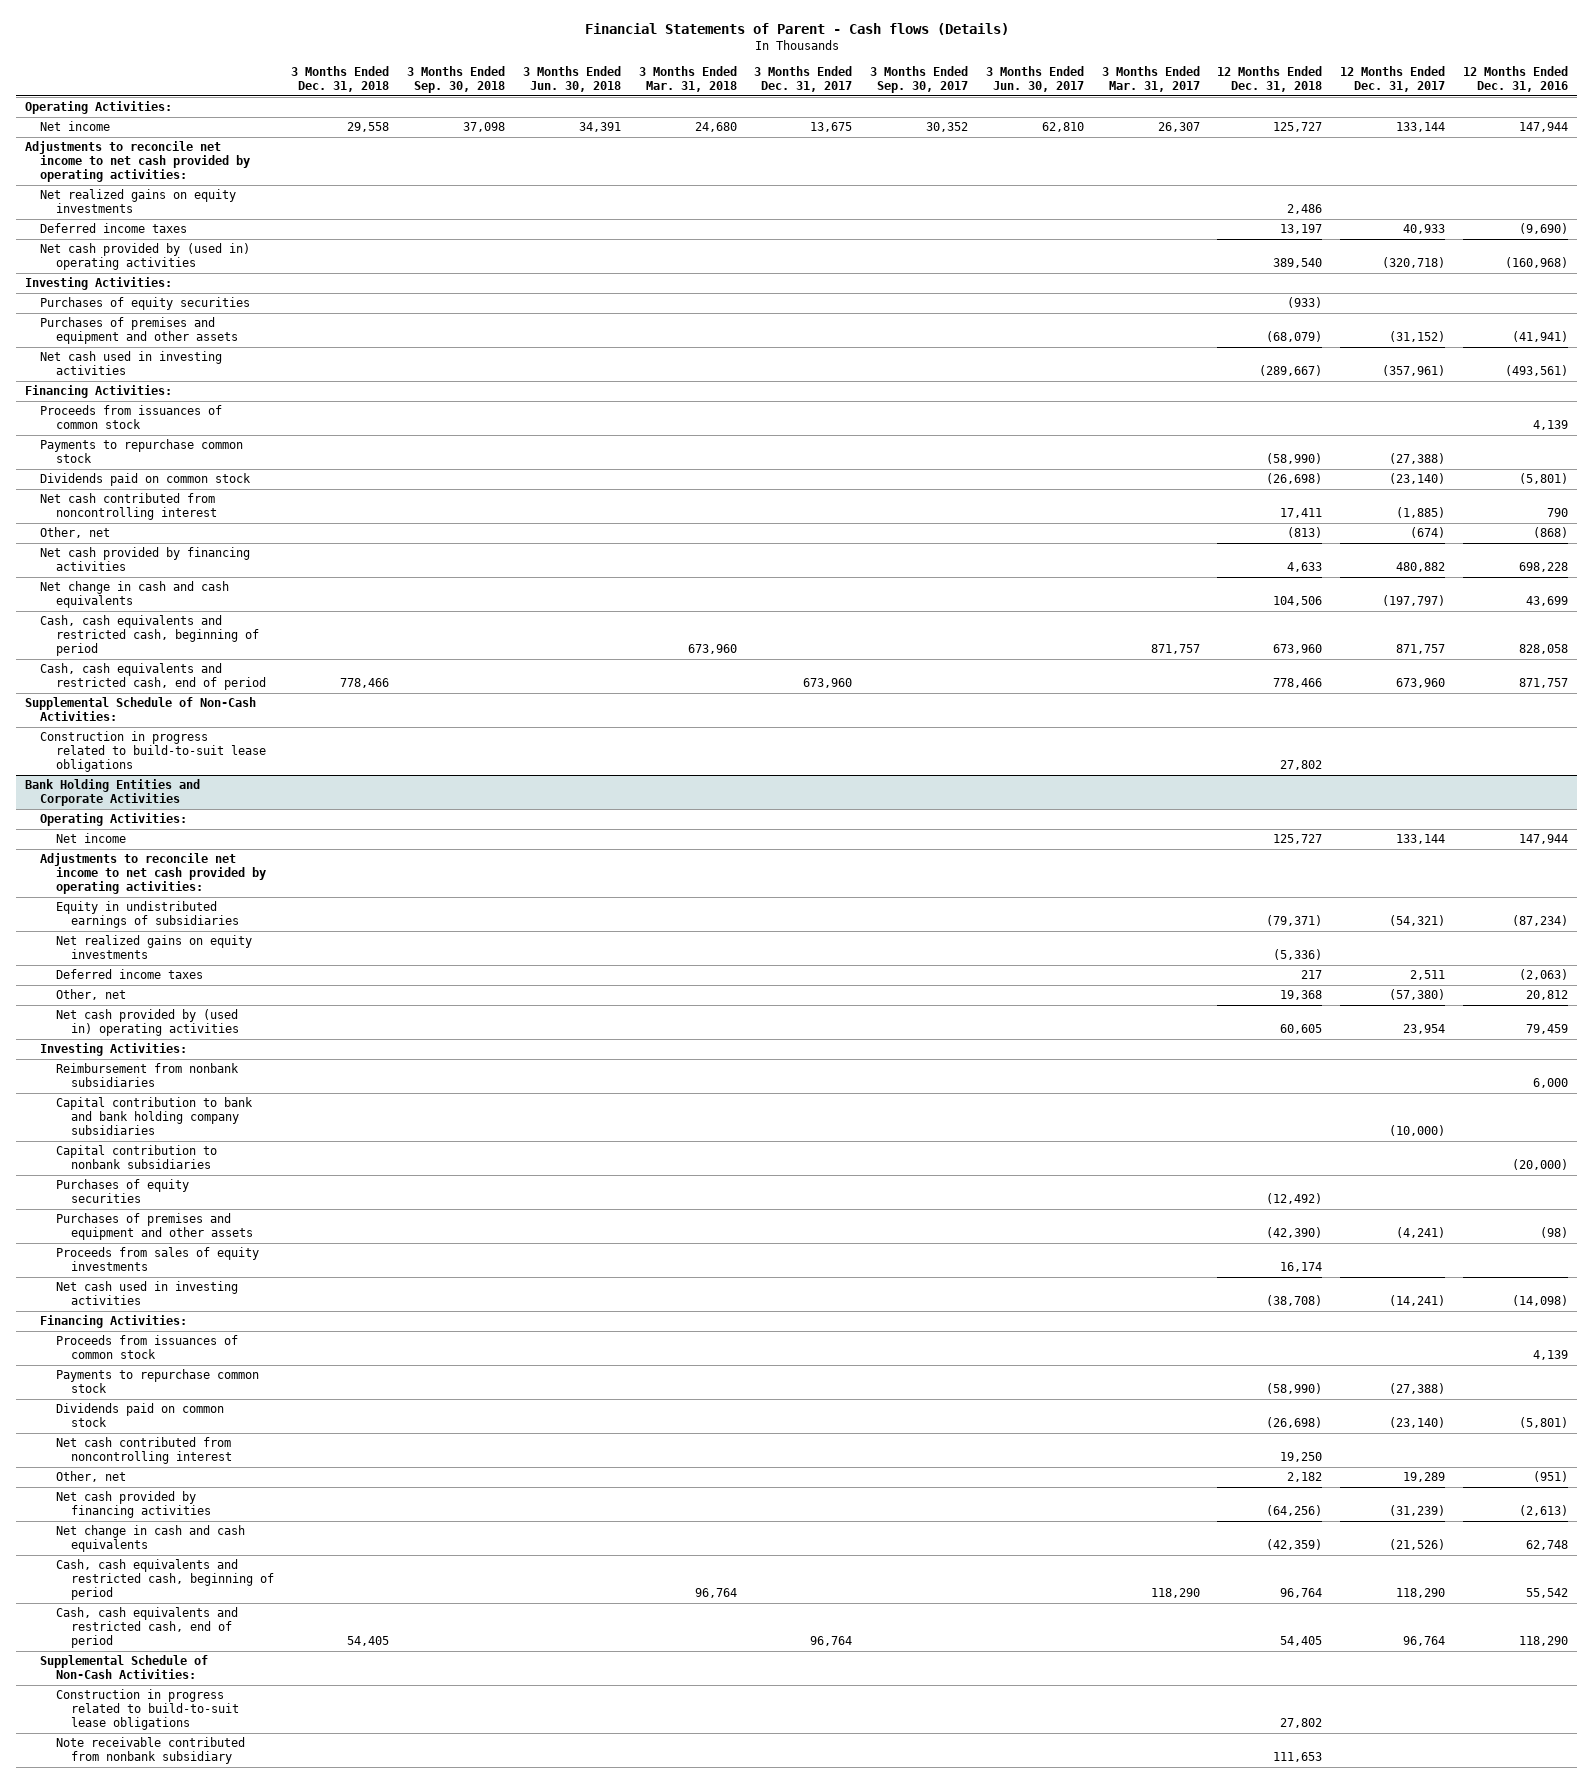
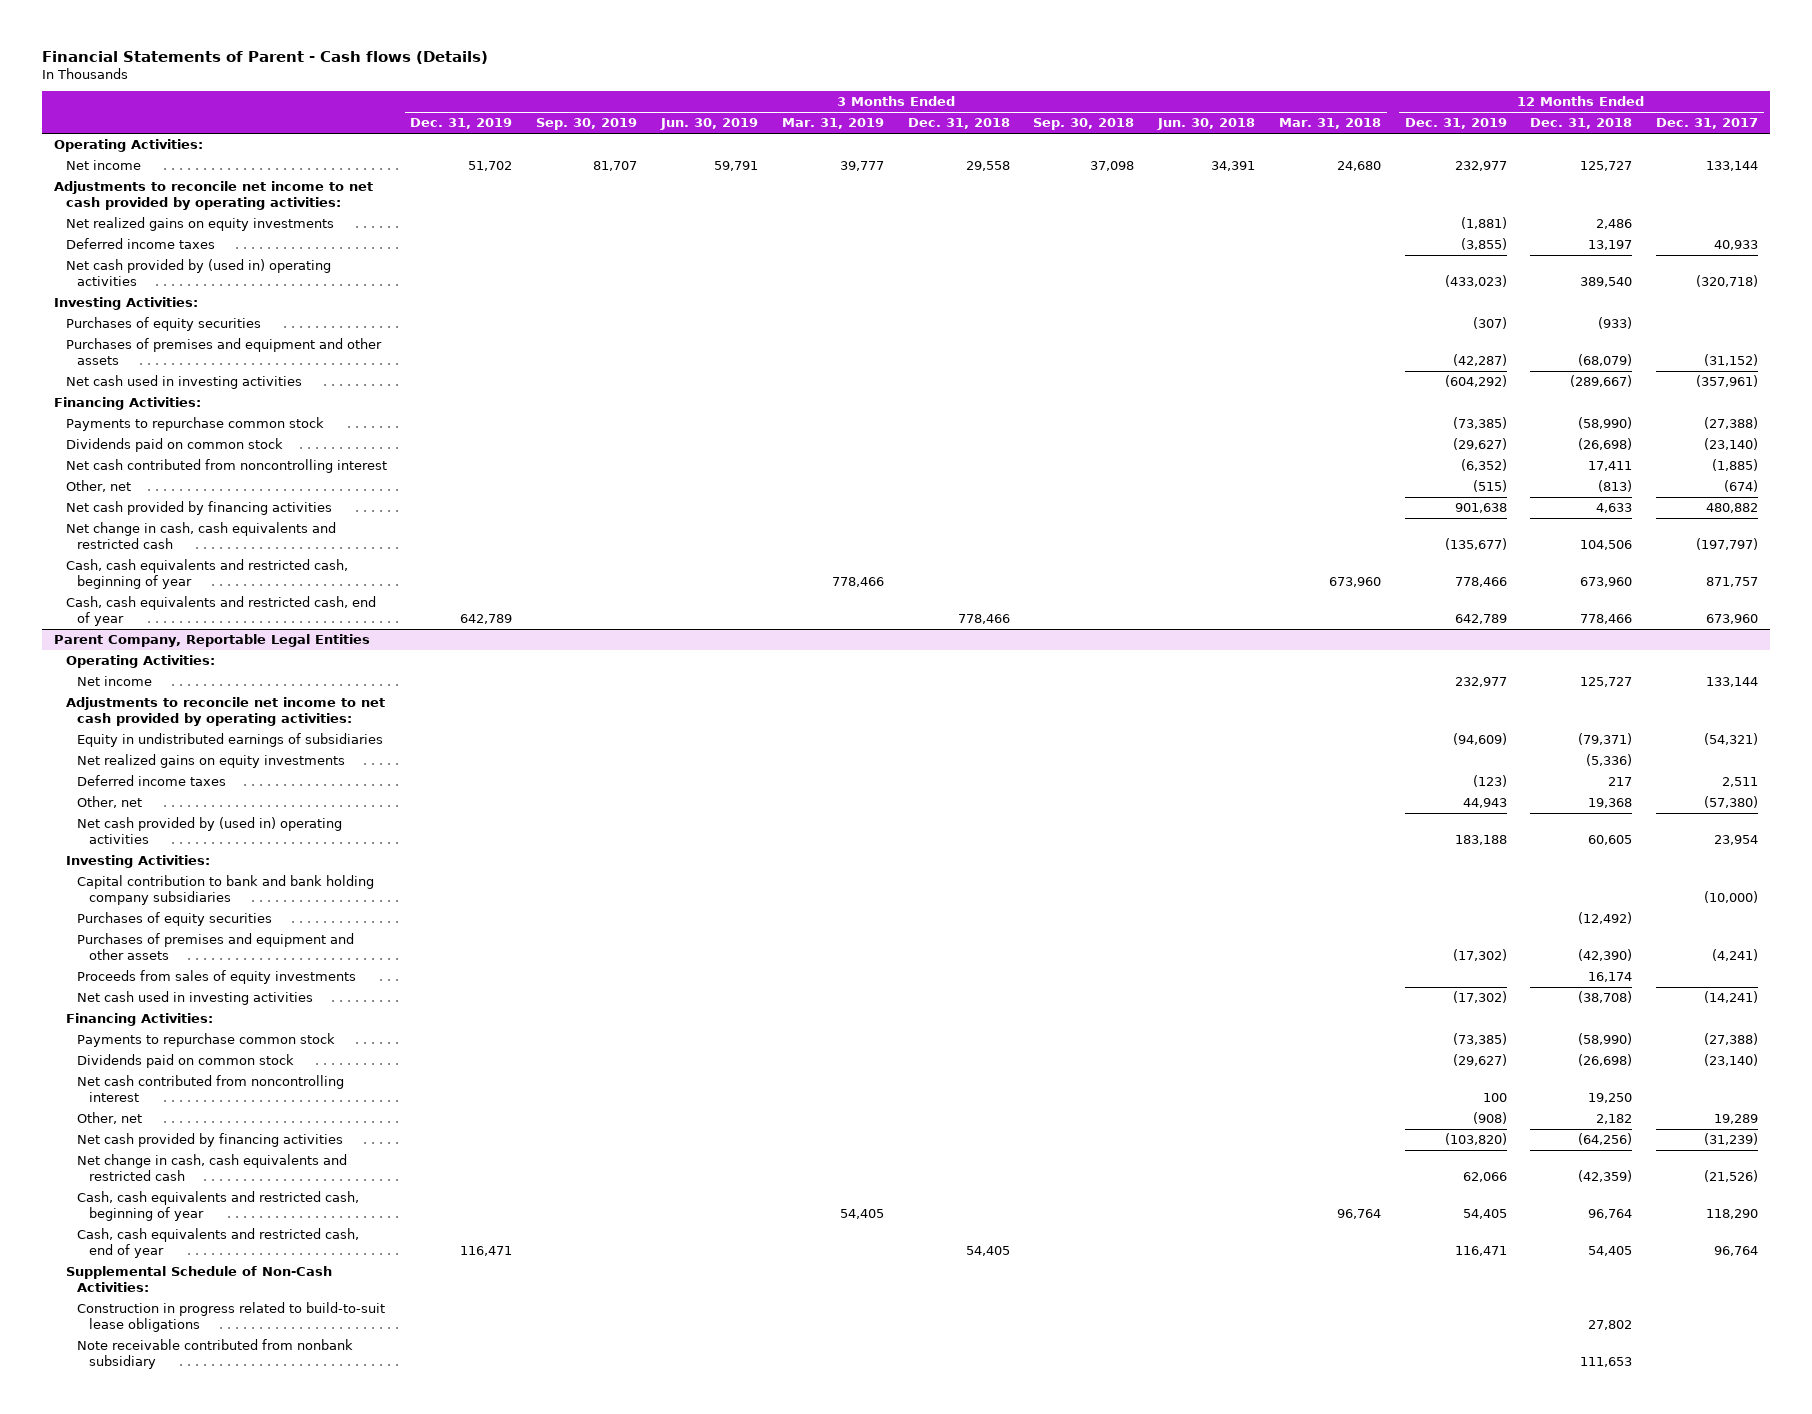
[754,65,853,92] 3 Months Ended Dec. 31, 2017 -> none
[870,65,969,93] 3 Months Ended Sep. 30, 2017 -> none
[985,65,1084,92] 3 Months Ended Jun. 30, 2017 -> none
[1101,65,1200,92] 3 Months Ended Mar. 31, 2017 -> none
[1462,65,1568,92] 12 Months Ended Dec. 31, 2016 -> none
none -> [410,118,513,130] Dec. 31, 2019
none -> [536,118,638,131] Sep. 30, 2019
none -> [660,118,759,131] Jun. 30, 2019
none -> [781,118,884,130] Mar. 31, 2019
none -> [1404,118,1507,130] Dec. 31, 2019
[40,405,223,430] Proceeds from issuances of common stock -> none
[25,697,257,722] Supplemental Schedule of Non-Cash Activities: -> none
[40,731,266,773] Construction in progress related to build-to-suit lease obligations -> none
[25,779,201,807] Bank Holding Entities and Corporate Activities -> none
[40,581,230,609] Net change in cash and cash equivalents -> [65,522,336,549] Net change in cash, cash equivalents and restricted cash
[40,615,259,657] Cash, cash equivalents and restricted cash, beginning of period -> [65,559,348,589] Cash, cash equivalents and restricted cash, beginning of year
[40,663,266,691] Cash, cash equivalents and restricted cash, end of period -> [65,596,376,626] Cash, cash equivalents and restricted cash, end of year
none -> [54,634,371,648] Parent Company, Reportable Legal Entities
[55,1063,239,1088] Reimbursement from nonbank subsidiaries -> none
[55,1145,217,1170] Capital contribution to nonbank subsidiaries -> none
[55,1335,238,1360] Proceeds from issuances of common stock -> none
[55,1525,245,1553] Net change in cash and cash equivalents -> [77,1154,348,1181] Net change in cash, cash equivalents and restricted cash
[55,1559,274,1601] Cash, cash equivalents and restricted cash, beginning of period -> [77,1191,360,1221] Cash, cash equivalents and restricted cash, beginning of year
[55,1607,238,1649] Cash, cash equivalents and restricted cash, end of period -> [77,1228,360,1258] Cash, cash equivalents and restricted cash, end of year

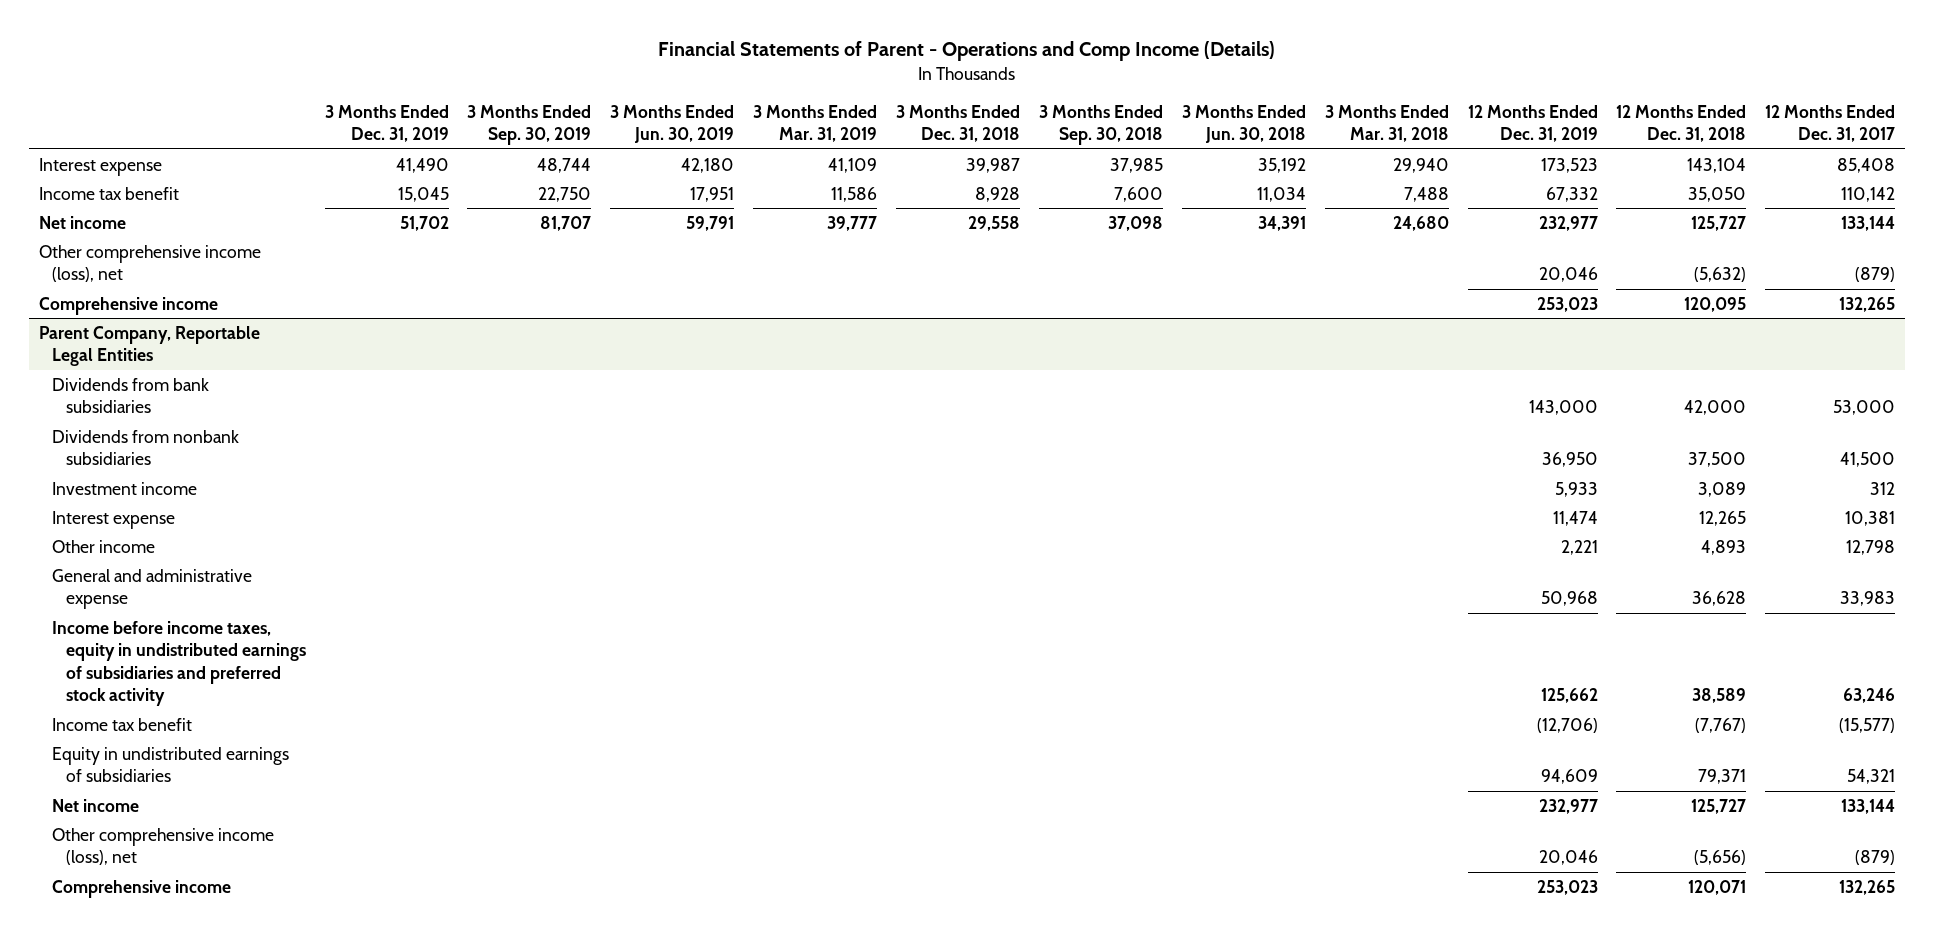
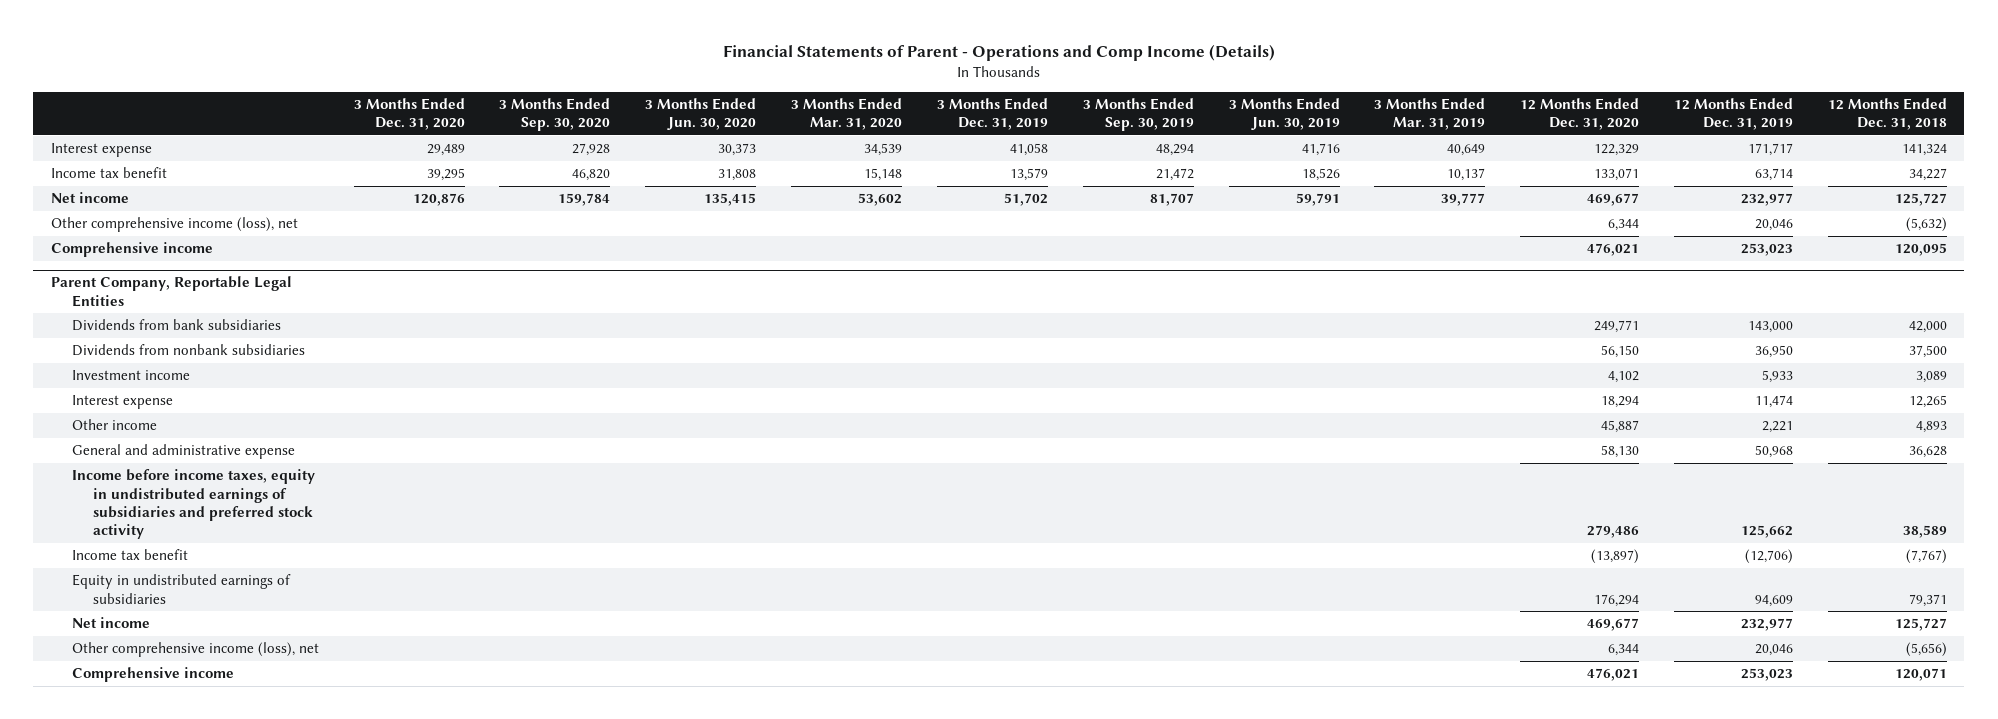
[896,104,1021,143] 3 Months Ended Dec. 31, 2018 -> none
[1038,104,1163,146] 3 Months Ended Sep. 30, 2018 -> none
[1181,104,1306,144] 3 Months Ended Jun. 30, 2018 -> none
[1324,104,1449,143] 3 Months Ended Mar. 31, 2018 -> none
[1765,104,1896,143] 12 Months Ended Dec. 31, 2017 -> none
none -> [353,97,465,131] 3 Months Ended Dec. 31, 2020
none -> [499,97,611,132] 3 Months Ended Sep. 30, 2020
none -> [645,97,757,131] 3 Months Ended Jun. 30, 2020
none -> [791,97,903,131] 3 Months Ended Mar. 31, 2020
none -> [1520,97,1640,131] 12 Months Ended Dec. 31, 2020
[395,157,449,173] 41,490 -> [1009,143,1048,157] 41,058
[537,157,592,173] 48,744 -> [1155,144,1194,157] 48,294
[681,157,735,173] 42,180 -> [1301,143,1340,157] 41,716
[828,157,878,173] 41,109 -> [1447,144,1486,157] 40,649
[1540,157,1598,173] 173,523 -> [1747,143,1793,157] 171,717
[1687,157,1747,173] 143,104 -> [1901,144,1947,157] 141,324
[397,186,449,202] 15,045 -> [1009,168,1048,182] 13,579
[538,186,592,202] 22,750 -> [1155,168,1194,182] 21,472
[690,186,735,202] 17,951 -> [1301,168,1340,182] 18,526
[831,186,878,202] 11,586 -> [1447,168,1486,182] 10,137
[1545,186,1598,202] 67,332 -> [1754,168,1793,182] 63,714
[1688,186,1747,202] 35,050 -> [1908,168,1947,182] 34,227

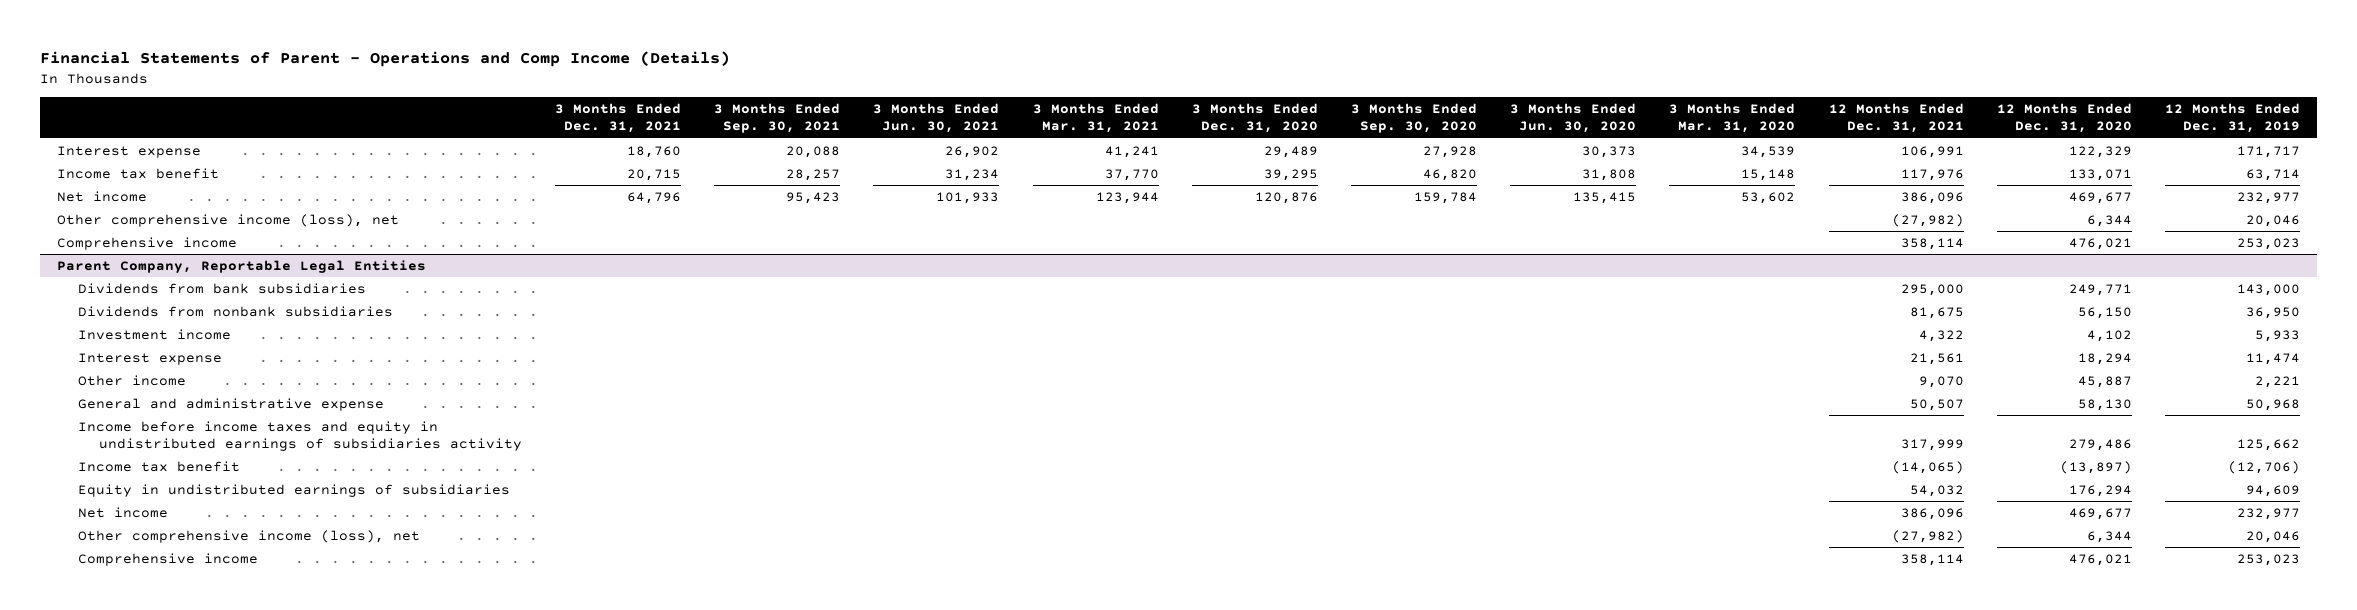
[936,97,1048,131] 3 Months Ended Dec. 31, 2019 -> none
[1082,97,1194,132] 3 Months Ended Sep. 30, 2019 -> none
[1228,97,1340,131] 3 Months Ended Jun. 30, 2019 -> none
[1374,97,1486,131] 3 Months Ended Mar. 31, 2019 -> none
[1827,97,1947,131] 12 Months Ended Dec. 31, 2018 -> none
none -> [554,103,681,134] 3 Months Ended Dec. 31, 2021
none -> [714,103,841,134] 3 Months Ended Sep. 30, 2021
none -> [873,103,1000,134] 3 Months Ended Jun. 30, 2021
none -> [1032,103,1159,134] 3 Months Ended Mar. 31, 2021
none -> [1828,103,1964,134] 12 Months Ended Dec. 31, 2021
[71,469,315,540] Income before income taxes, equity in undistributed earnings of subsidiaries and preferred stock activity -> [77,420,522,452] Income before income taxes and equity in undistributed earnings of subsidiaries activity

